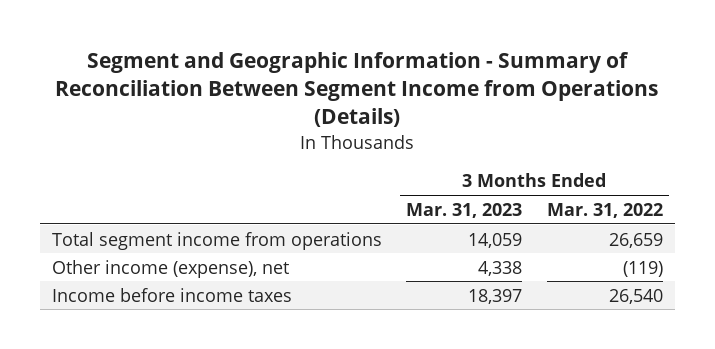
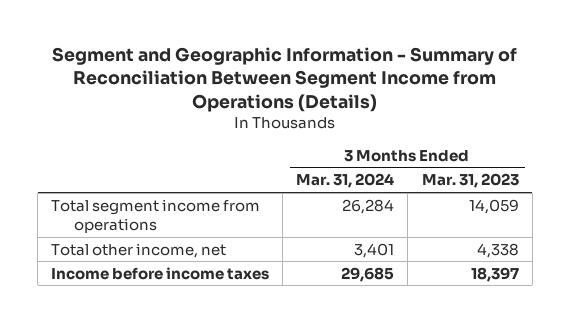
[546,202,663,218] Mar. 31, 2022 -> none
none -> [296,173,395,189] Mar. 31, 2024
[51,259,289,278] Other income (expense), net -> [51,242,227,258] Total other income, net

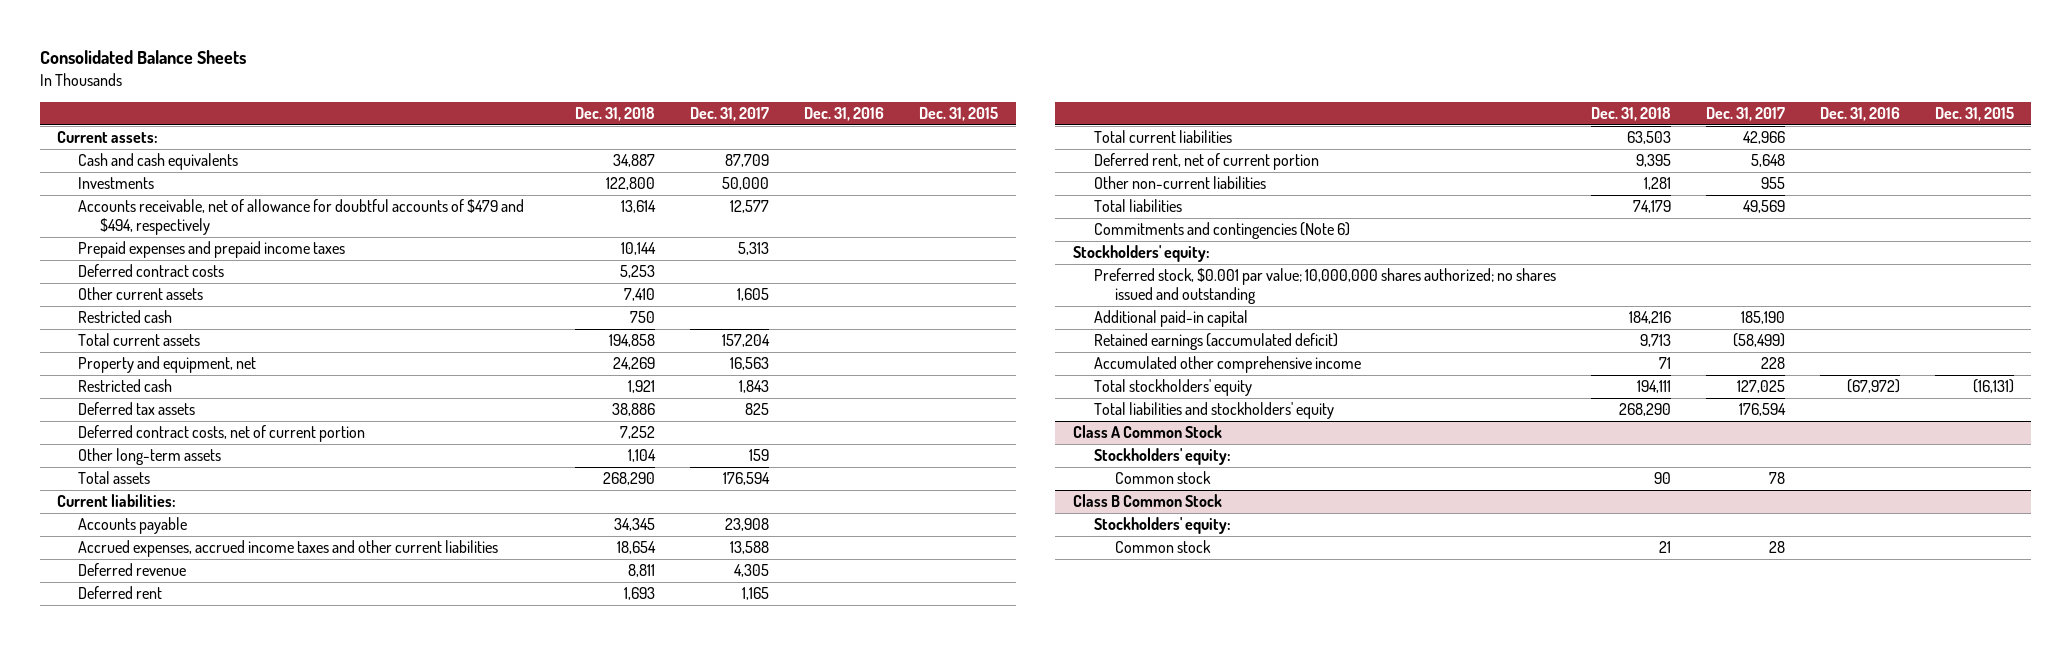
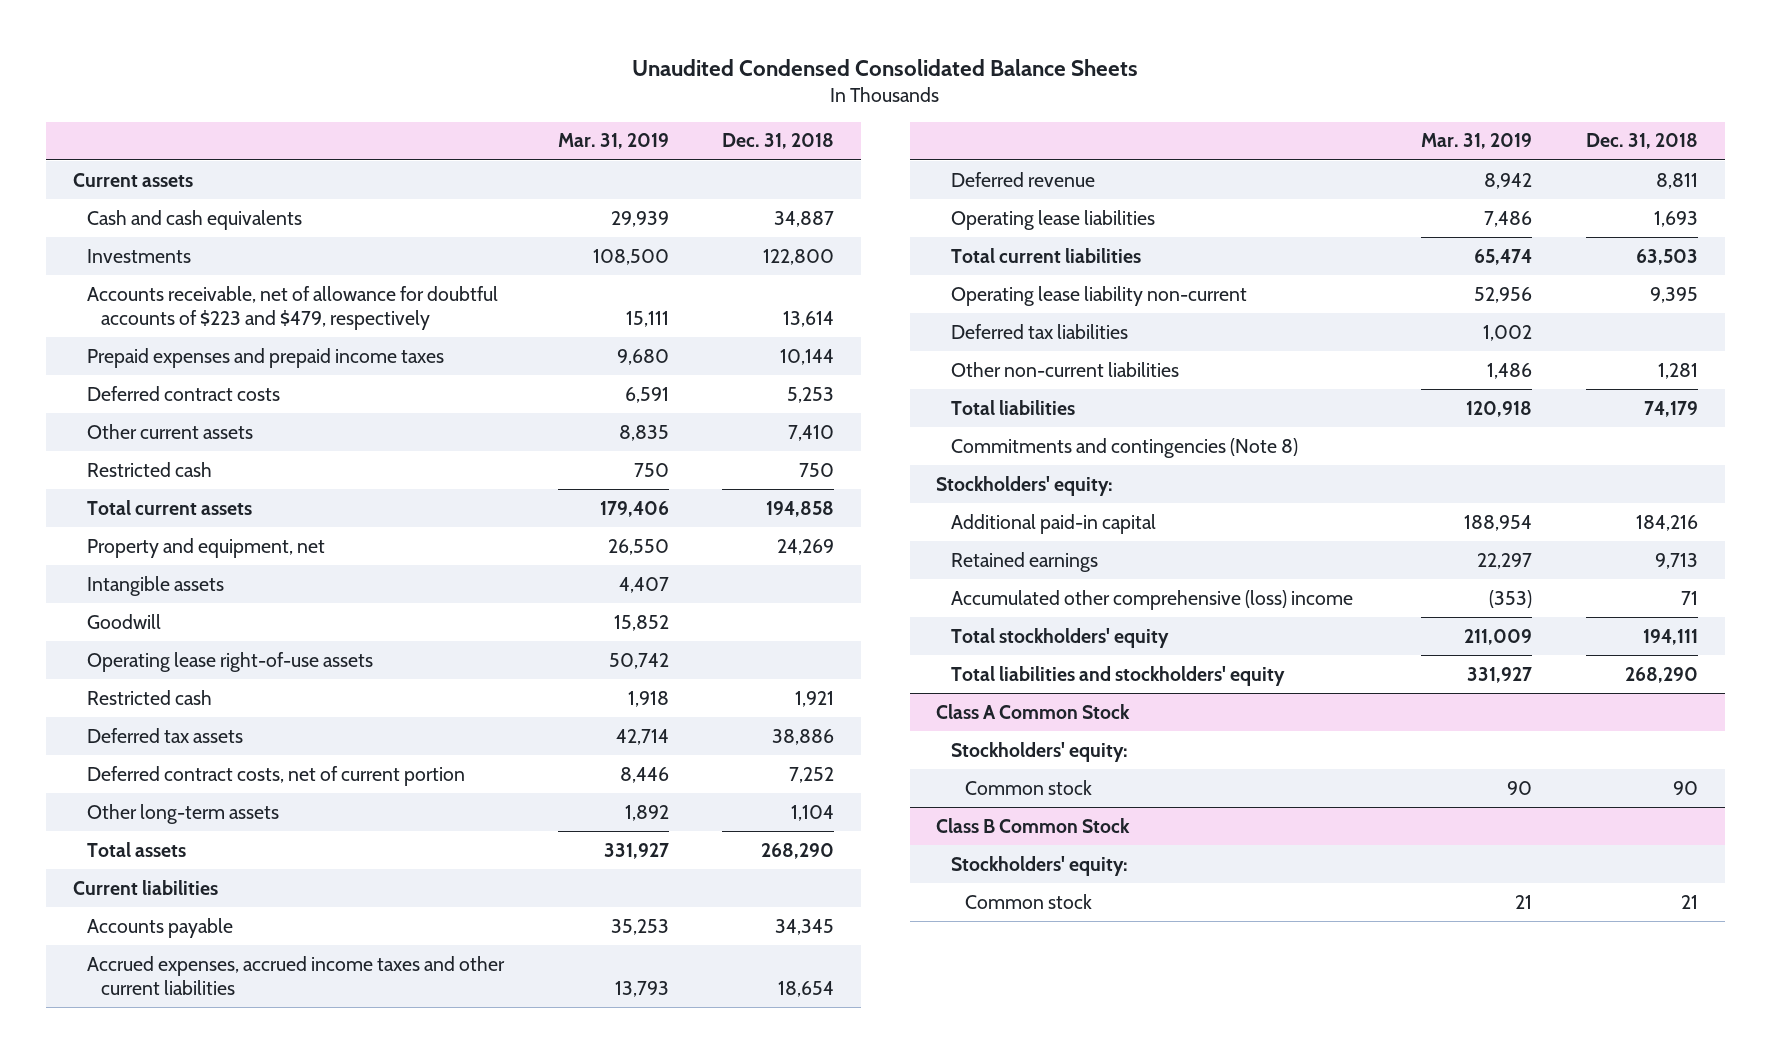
[39,50,246,65] Consolidated Balance Sheets -> [632,58,1139,76] Unaudited Condensed Consolidated Balance Sheets
[690,106,770,121] Dec. 31, 2017 -> none
[804,106,885,121] Dec. 31, 2016 -> none
[919,106,999,121] Dec. 31, 2015 -> none
none -> [557,133,669,150] Mar. 31, 2019
[57,131,159,144] Current assets: -> [72,172,193,187] Current assets
[78,199,525,236] Accounts receivable, net of allowance for doubtful accounts of $479 and $494, respectively -> [86,285,498,331] Accounts receivable, net of allowance for doubtful accounts of $223 and $479, respectively
none -> [86,575,224,596] Intangible assets
none -> [86,613,161,629] Goodwill
none -> [86,651,373,672] Operating lease right-of-use assets
[57,494,177,508] Current liabilities: -> [72,879,218,895] Current liabilities
[78,586,163,600] Deferred rent -> [950,209,1155,230] Operating lease liabilities
[1093,153,1319,171] Deferred rent, net of current portion -> [950,285,1247,306] Operating lease liability non-current
none -> [950,323,1128,339] Deferred tax liabilities
[1093,222,1350,240] Commitments and contingencies (Note 6) -> [950,437,1298,458] Commitments and contingencies (Note 8)
[1093,268,1556,305] Preferred stock, $0.001 par value; 10,000,000 shares authorized; no shares issued and outstanding -> none
[1093,333,1338,351] Retained earnings (accumulated deficit) -> [950,551,1098,572] Retained earnings
[1093,356,1361,374] Accumulated other comprehensive income -> [950,589,1353,610] Accumulated other comprehensive (loss) income

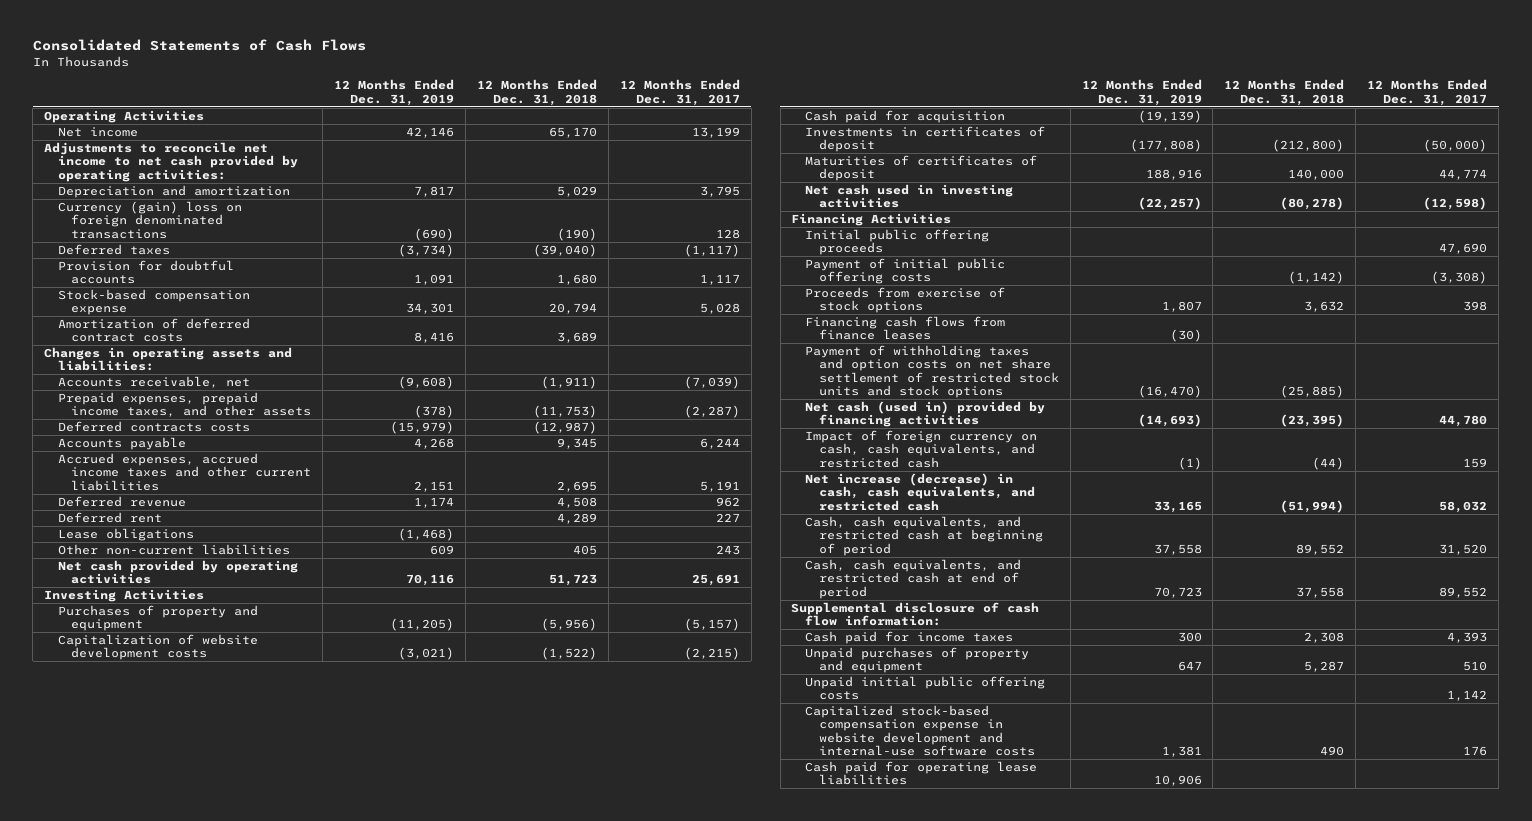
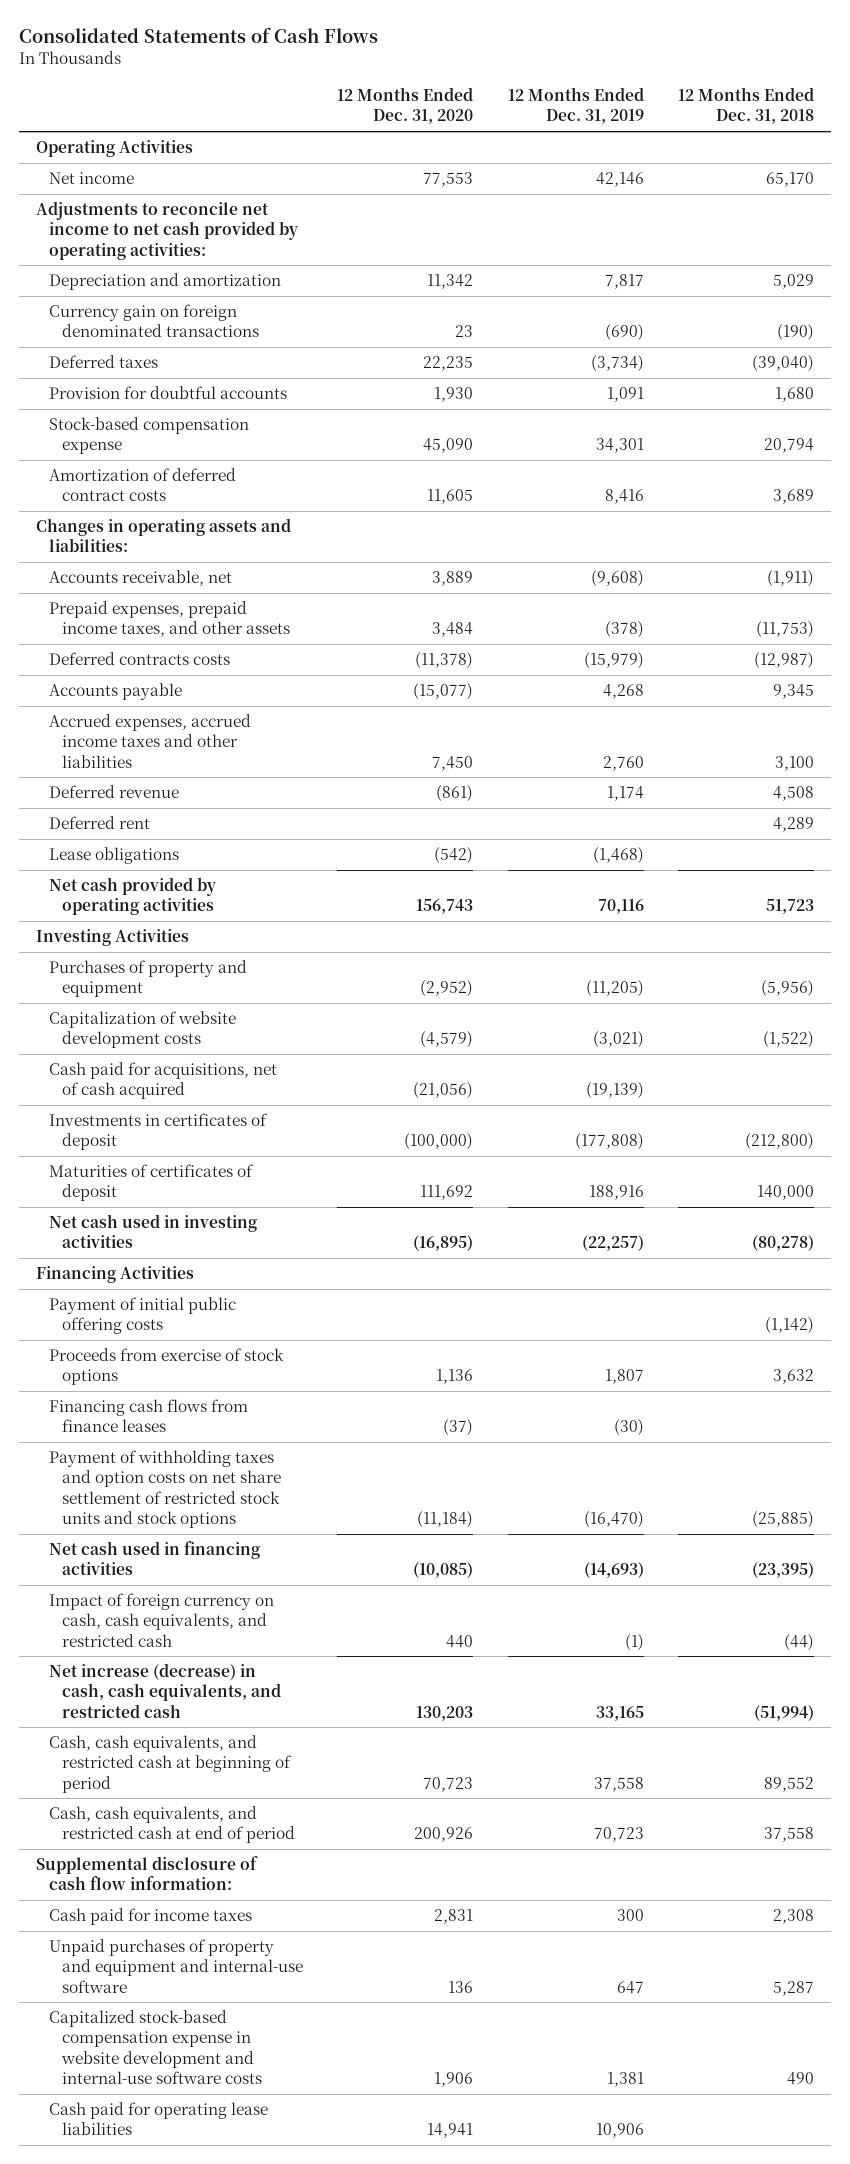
[620,79,741,106] 12 Months Ended Dec. 31, 2017 -> none
none -> [337,87,474,125] 12 Months Ended Dec. 31, 2020
[57,201,242,239] Currency (gain) loss on foreign denominated transactions -> [49,304,260,338] Currency gain on foreign denominated transactions
[57,453,312,491] Accrued expenses, accrued income taxes and other current liabilities -> [49,714,252,768] Accrued expenses, accrued income taxes and other liabilities
[414,480,455,492] 2,151 -> [602,755,644,771] 2,760
[557,480,598,492] 2,695 -> [775,755,815,771] 3,100
[57,544,290,556] Other non-current liabilities -> none
[805,110,1006,124] Cash paid for acquisition -> [49,1062,278,1100] Cash paid for acquisitions, net of cash acquired
[805,229,990,256] Initial public offering proceeds -> none
[805,401,1046,428] Net cash (used in) provided by financing activities -> [49,1541,261,1576] Net cash used in financing activities
[805,676,1046,701] Unpaid initial public offering costs -> none
[805,647,1030,674] Unpaid purchases of property and equipment -> [49,1939,304,1993] Unpaid purchases of property and equipment and internal-use software

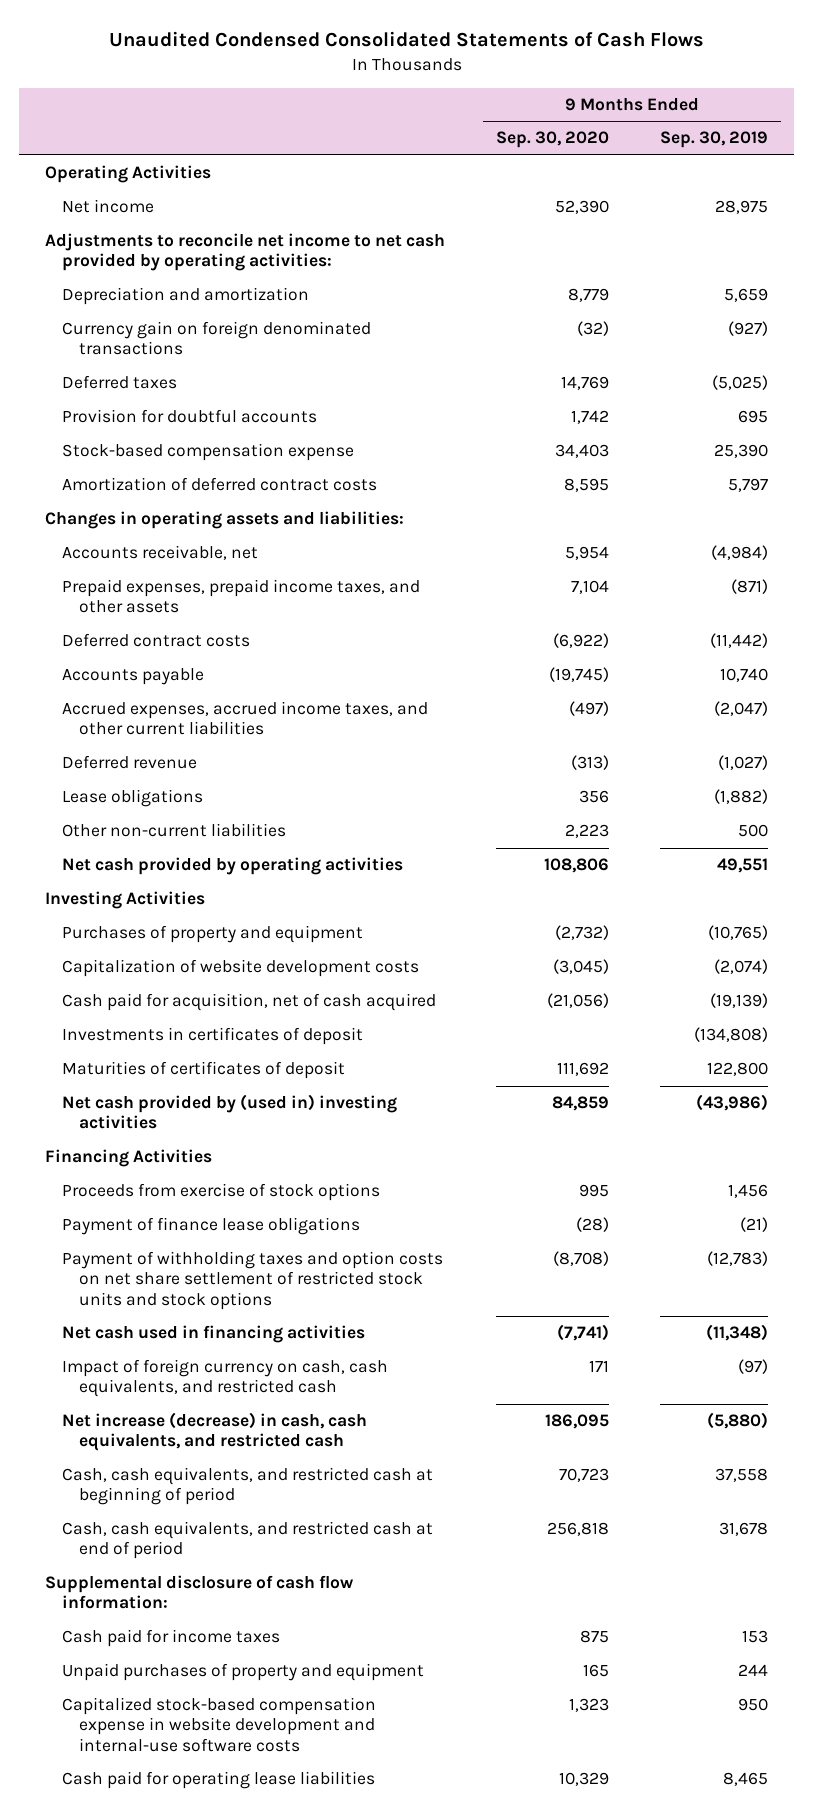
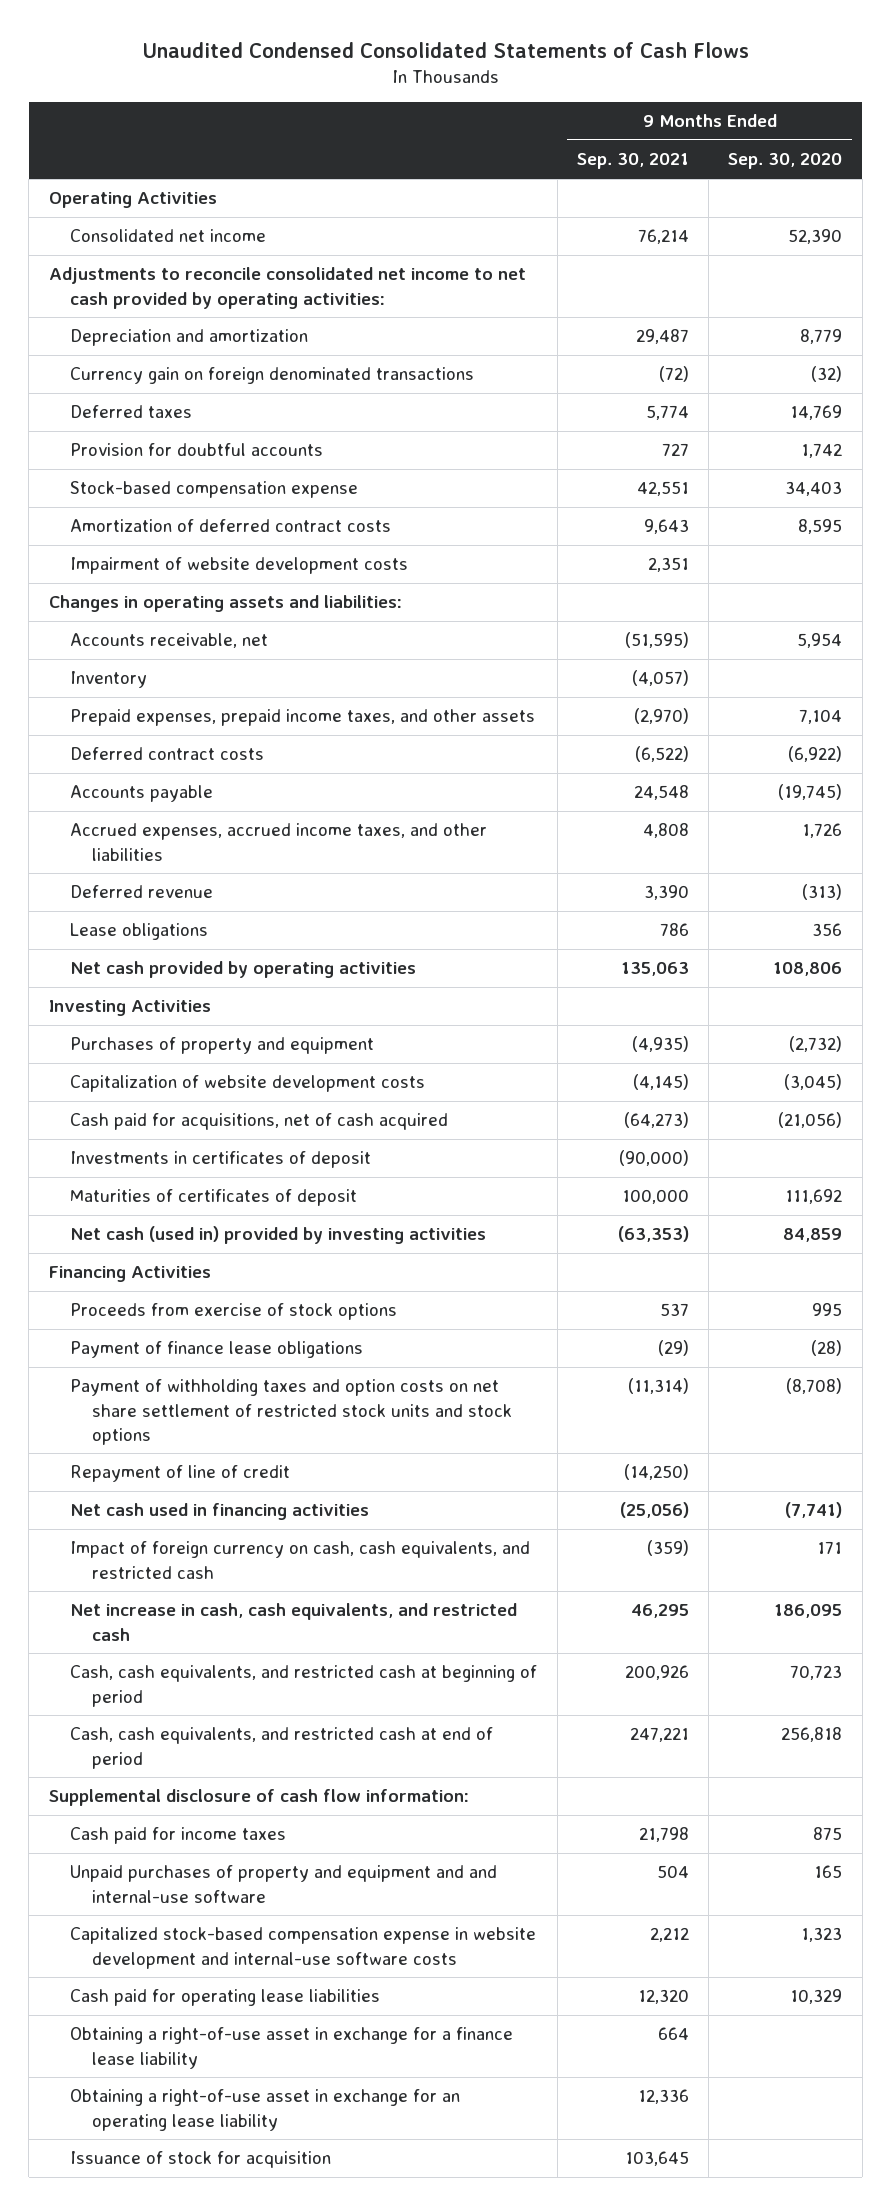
[660,131,769,149] Sep. 30, 2019 -> none
none -> [576,153,689,170] Sep. 30, 2021
[61,199,154,214] Net income -> [70,229,267,243] Consolidated net income
[44,233,445,272] Adjustments to reconcile net income to net cash provided by operating activities: -> [48,267,526,309] Adjustments to reconcile consolidated net income to net cash provided by operating activities:
none -> [70,557,409,575] Impairment of website development costs
none -> [70,671,148,689] Inventory
[61,701,428,736] Accrued expenses, accrued income taxes, and other current liabilities -> [70,823,488,861] Accrued expenses, accrued income taxes, and other liabilities
[569,701,610,717] (497) -> [802,823,843,839] 1,726
[61,823,286,838] Other non-current liabilities -> none
[61,993,436,1012] Cash paid for acquisition, net of cash acquired -> [70,1113,449,1131] Cash paid for acquisitions, net of cash acquired
[61,1094,397,1130] Net cash provided by (used in) investing activities -> [70,1226,487,1245] Net cash (used in) provided by investing activities
none -> [70,1465,291,1483] Repayment of line of credit
[61,1412,367,1452] Net increase (decrease) in cash, cash equivalents, and restricted cash -> [70,1603,518,1641] Net increase in cash, cash equivalents, and restricted cash
[61,1663,424,1682] Unpaid purchases of property and equipment -> [70,1865,498,1903] Unpaid purchases of property and equipment and and internal-use software
none -> [70,2027,514,2069] Obtaining a right-of-use asset in exchange for a finance lease liability
none -> [70,2089,461,2131] Obtaining a right-of-use asset in exchange for an operating lease liability
none -> [70,2151,332,2169] Issuance of stock for acquisition

